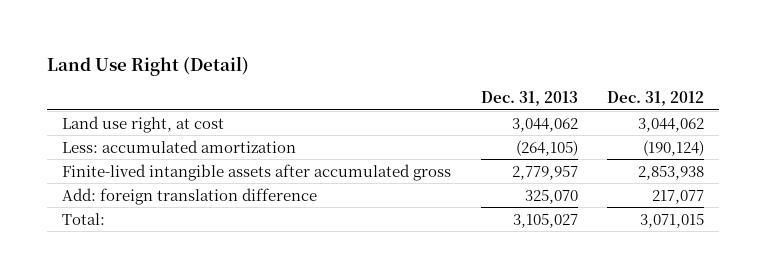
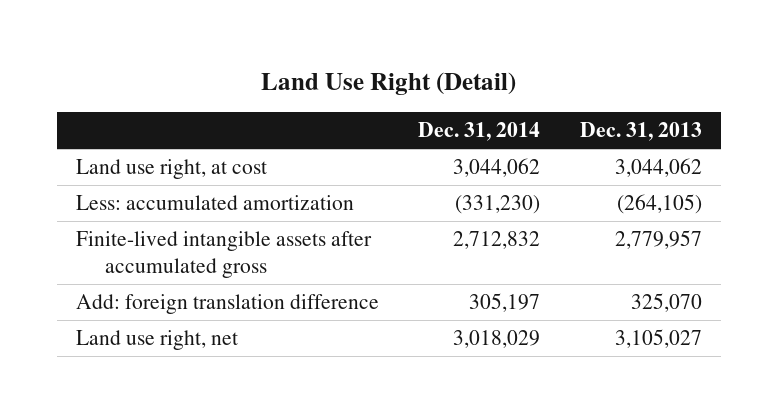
[607,91,705,107] Dec. 31, 2012 -> none
none -> [418,122,541,142] Dec. 31, 2014
[62,212,106,225] Total: -> [76,330,239,351] Land use right, net

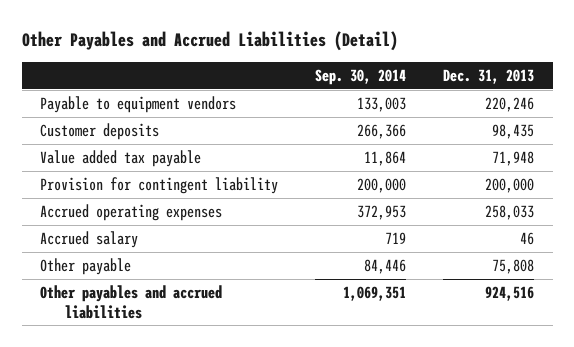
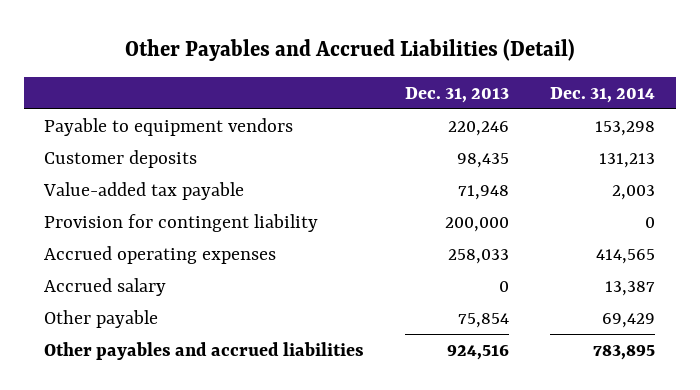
[315,68,407,85] Sep. 30, 2014 -> none
none -> [550,86,656,103] Dec. 31, 2014
[40,149,202,167] Value added tax payable -> [43,181,245,200] Value-added tax payable
[520,231,535,245] 46 -> [499,280,510,292] 0
[492,258,535,274] 75,808 -> [458,312,510,328] 75,854

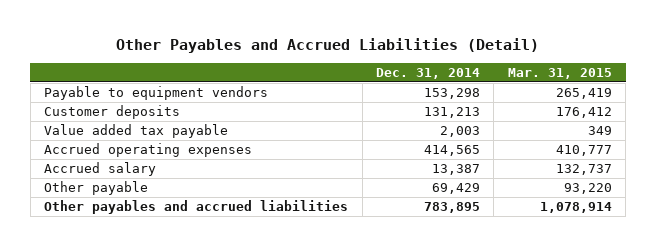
[405,86,510,103] Dec. 31, 2013 -> none
none -> [507,68,612,80] Mar. 31, 2015
[44,213,319,232] Provision for contingent liability -> none
[43,181,245,200] Value-added tax payable -> [44,124,229,139] Value added tax payable

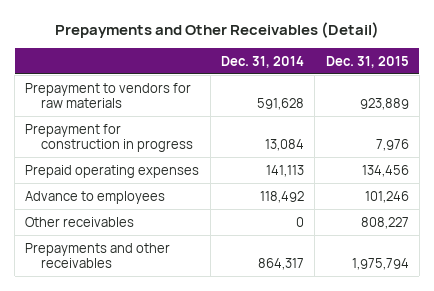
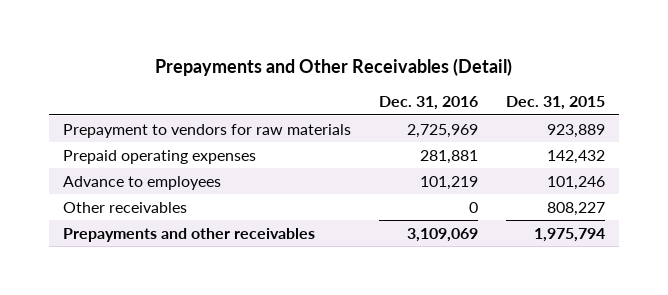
[221,55,305,68] Dec. 31, 2014 -> none
none -> [378,96,478,111] Dec. 31, 2016
[25,123,194,153] Prepayment for construction in progress -> none
[361,164,409,177] 134,456 -> [546,149,605,164] 142,432

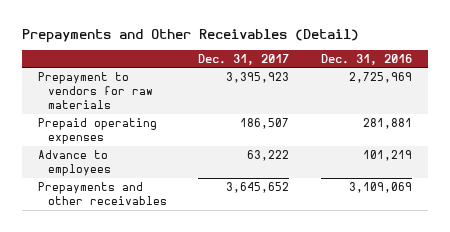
[505,96,605,111] Dec. 31, 2015 -> none
none -> [198,53,290,65] Dec. 31, 2017
[62,201,187,213] Other receivables -> none

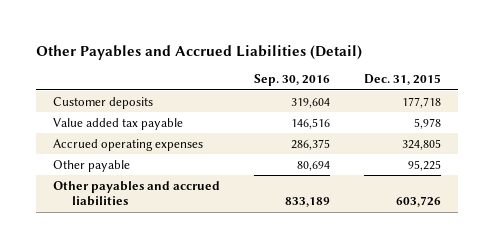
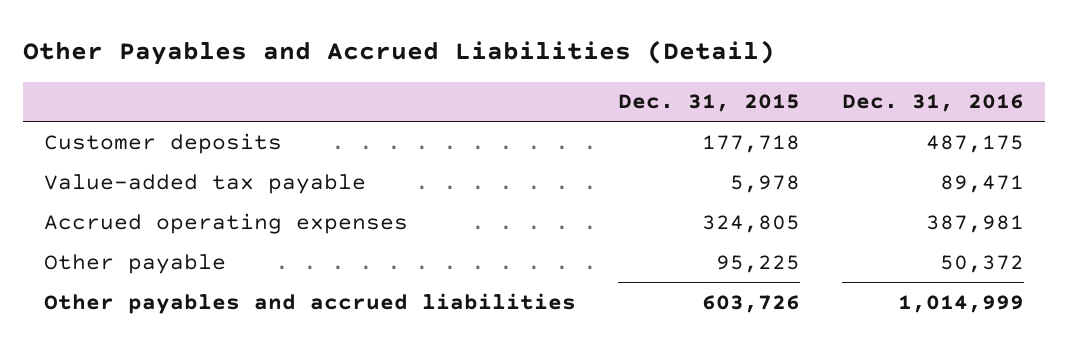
[254,74,331,87] Sep. 30, 2016 -> none
none -> [842,94,1025,113] Dec. 31, 2016
[52,117,183,130] Value added tax payable -> [43,173,366,194] Value-added tax payable

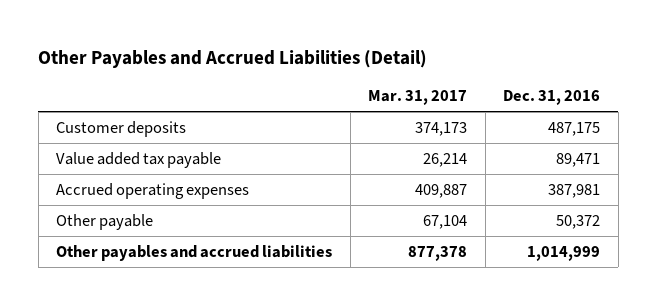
[617,94,800,113] Dec. 31, 2015 -> none
none -> [368,90,468,106] Mar. 31, 2017
[43,173,366,194] Value-added tax payable -> [56,151,222,168] Value added tax payable

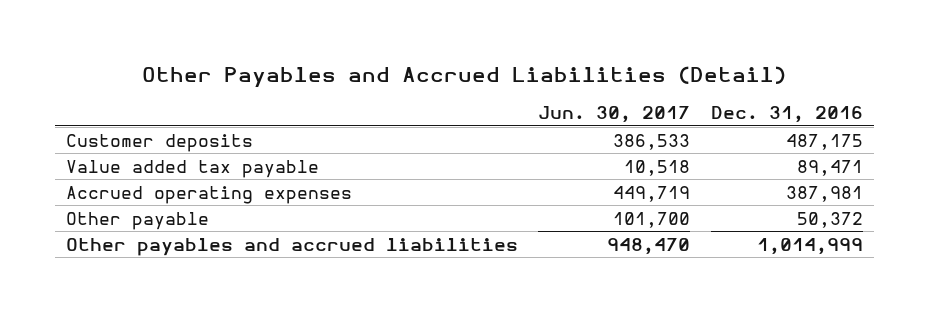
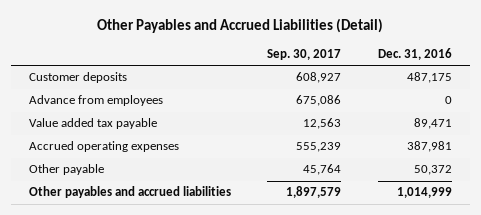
[538,106,691,124] Jun. 30, 2017 -> none
none -> [267,48,342,60] Sep. 30, 2017
none -> [28,95,163,107] Advance from employees

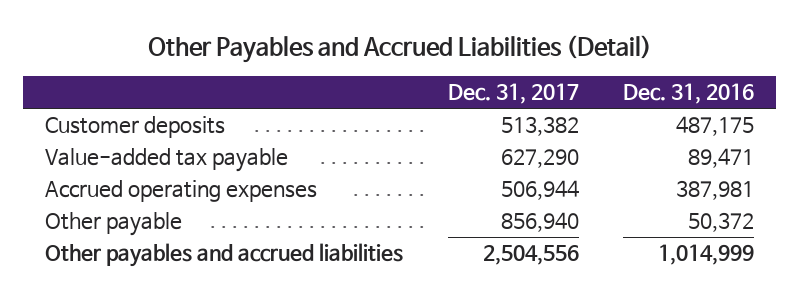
[267,48,342,60] Sep. 30, 2017 -> none
none -> [447,83,579,105] Dec. 31, 2017
[28,95,163,107] Advance from employees -> none
[28,118,157,130] Value added tax payable -> [45,148,289,173] Value-added tax payable

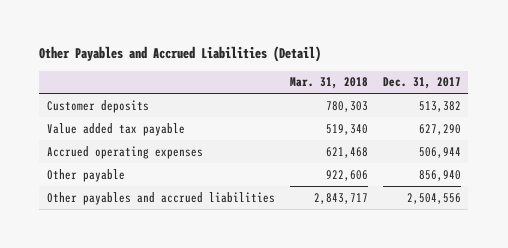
[622,83,754,105] Dec. 31, 2016 -> none
none -> [289,77,368,90] Mar. 31, 2018
[45,148,289,173] Value-added tax payable -> [46,122,185,136] Value added tax payable

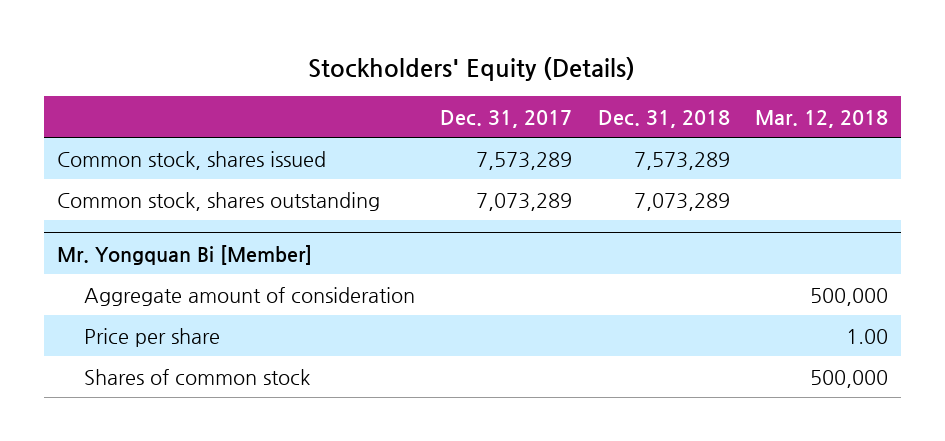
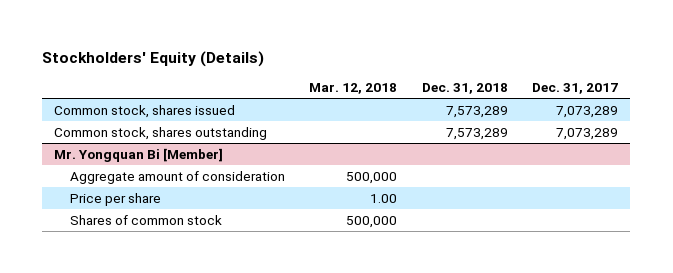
[476,151,573,170] 7,573,289 -> [556,105,619,118] 7,073,289
[633,192,730,211] 7,073,289 -> [445,127,508,140] 7,573,289

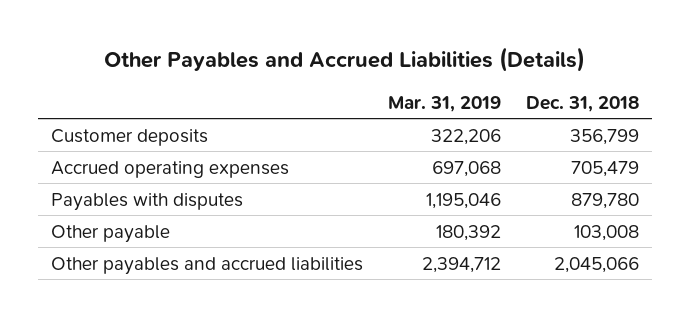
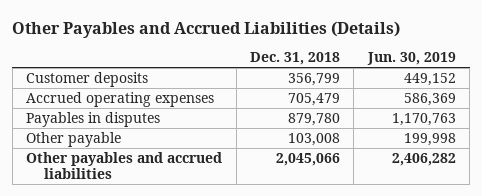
[387,95,501,112] Mar. 31, 2019 -> none
none -> [366,52,456,66] Jun. 30, 2019
[50,192,243,211] Payables with disputes -> [26,111,161,127] Payables in disputes

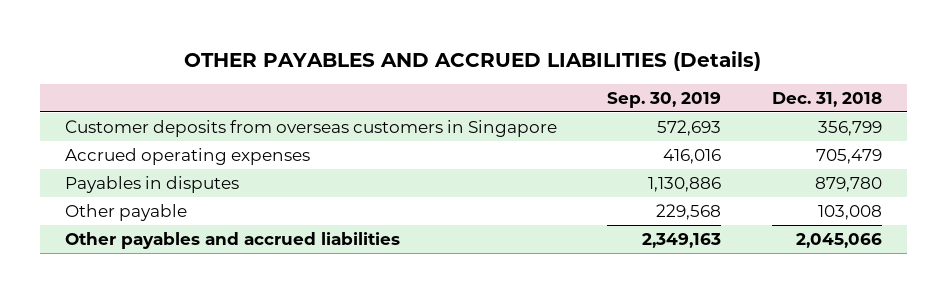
[12,20,401,38] Other Payables and Accrued Liabilities (Details) -> [184,50,762,71] OTHER PAYABLES AND ACCRUED LIABILITIES (Details)
[366,52,456,66] Jun. 30, 2019 -> none
none -> [607,91,722,108] Sep. 30, 2019
[26,71,149,87] Customer deposits -> [65,119,558,137] Customer deposits from overseas customers in Singapore

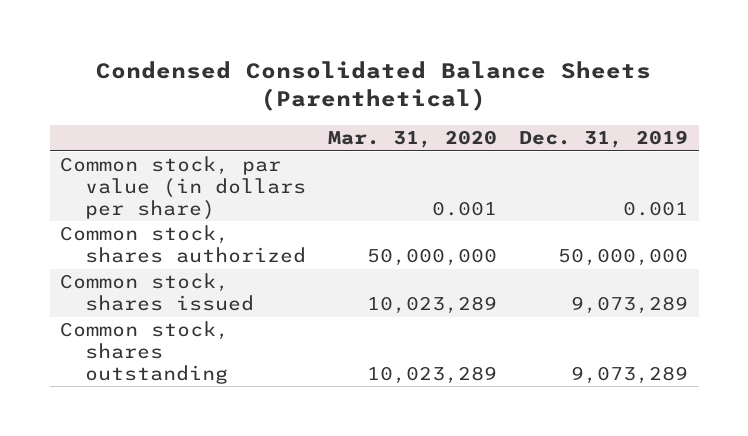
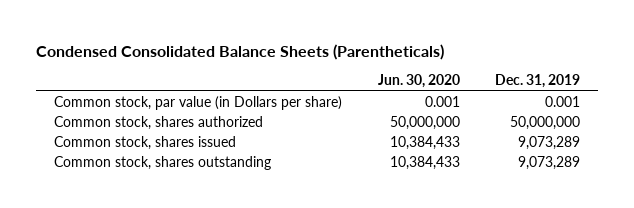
[96,61,652,112] Condensed Consolidated Balance Sheets (Parenthetical) -> [35,43,444,60] Condensed Consolidated Balance Sheets (Parentheticals)
[328,130,498,149] Mar. 31, 2020 -> none
none -> [377,74,460,89] Jun. 30, 2020
[60,156,307,220] Common stock, par value (in dollars per share) -> [53,96,342,111] Common stock, par value (in Dollars per share)

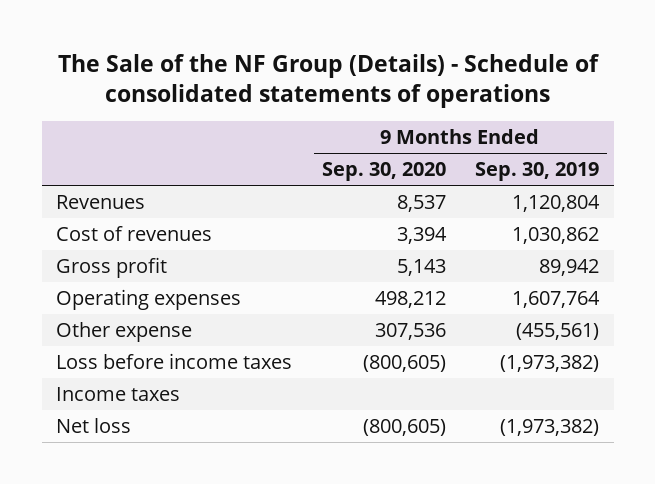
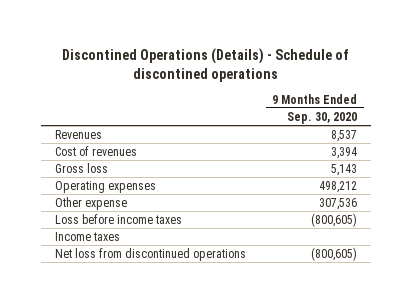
[57,53,599,108] The Sale of the NF Group (Details) - Schedule of consolidated statements of operations -> [61,47,349,82] Discontined Operations (Details) - Schedule of discontined operations
[475,162,600,182] Sep. 30, 2019 -> none
[56,256,168,278] Gross profit -> [54,162,108,173] Gross loss
[56,417,132,433] Net loss -> [54,247,246,261] Net loss from discontinued operations

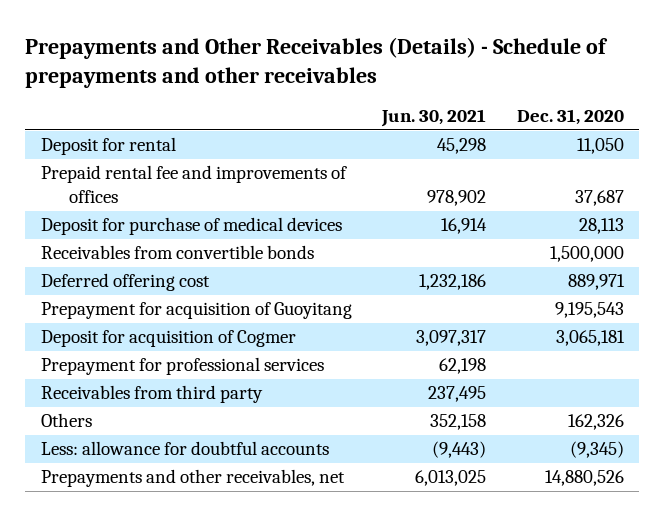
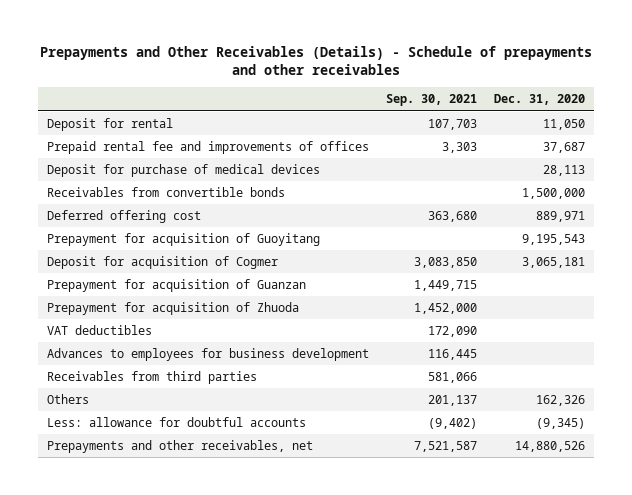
[381,108,487,127] Jun. 30, 2021 -> none
none -> [385,94,477,107] Sep. 30, 2021
[40,357,324,376] Prepayment for professional services -> none
none -> [46,278,306,292] Prepayment for acquisition of Guanzan
none -> [46,301,299,315] Prepayment for acquisition of Zhuoda
none -> [46,324,152,335] VAT deductibles
none -> [46,347,369,361] Advances to employees for business development
[40,385,263,404] Receivables from third party -> [46,370,257,384] Receivables from third parties

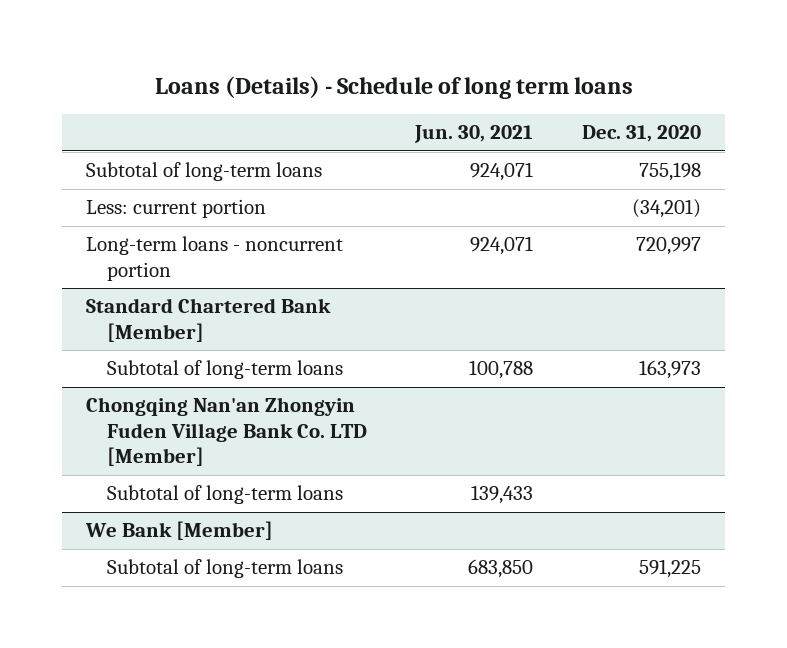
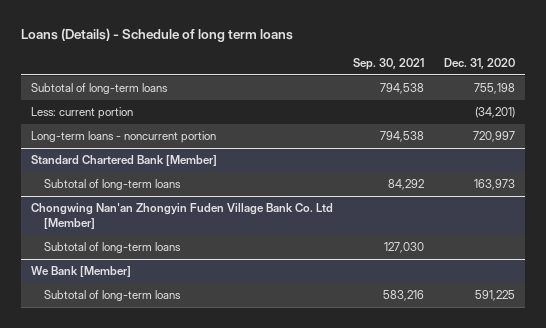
[414,125,534,144] Jun. 30, 2021 -> none
none -> [352,57,424,70] Sep. 30, 2021
[86,397,367,467] Chongqing Nan'an Zhongyin Fuden Village Bank Co. LTD [Member] -> [30,203,333,229] Chongwing Nan'an Zhongyin Fuden Village Bank Co. Ltd [Member]

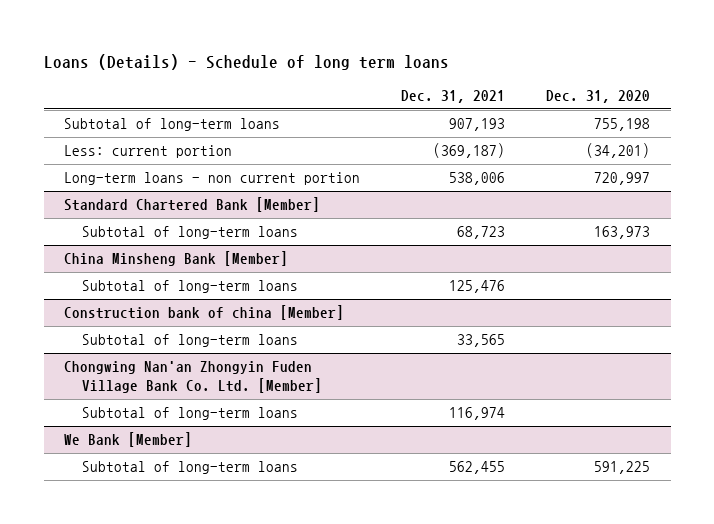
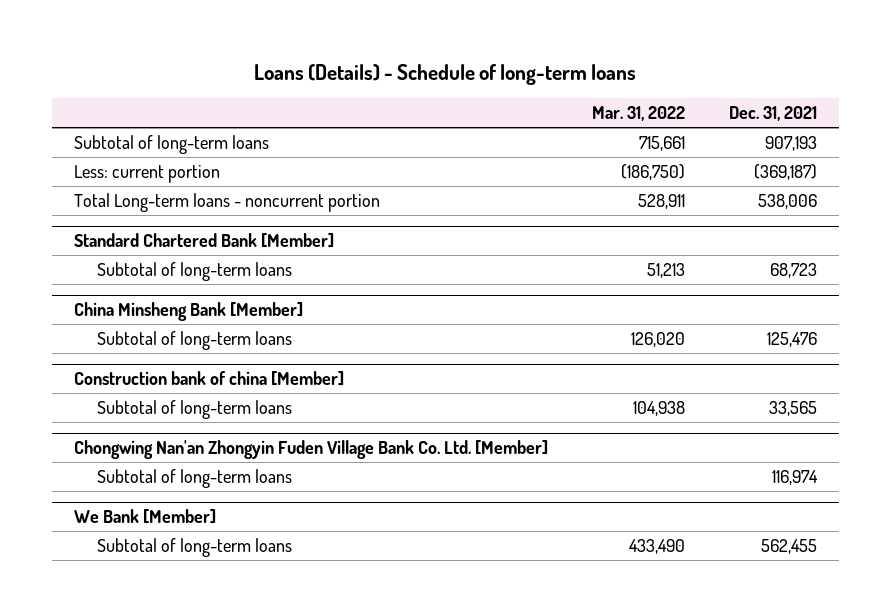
[43,53,449,70] Loans (Details) - Schedule of long term loans -> [254,64,637,86] Loans (Details) - Schedule of long-term loans
[546,89,651,103] Dec. 31, 2020 -> none
none -> [591,106,685,122] Mar. 31, 2022
[64,172,361,186] Long-term loans - non current portion -> [73,193,380,213] Total Long-term loans - noncurrent portion

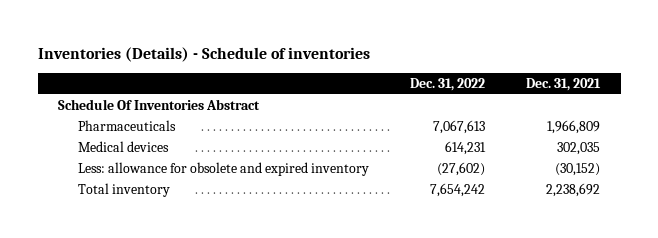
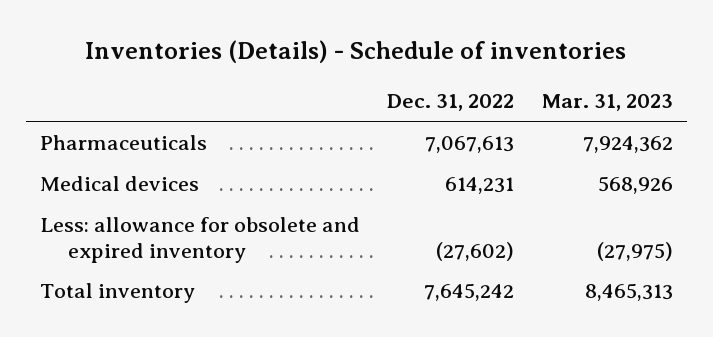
[526,77,602,91] Dec. 31, 2021 -> none
none -> [542,94,674,112] Mar. 31, 2023
[58,99,261,111] Schedule Of Inventories Abstract -> none
[430,183,486,198] 7,654,242 -> [424,282,515,301] 7,645,242

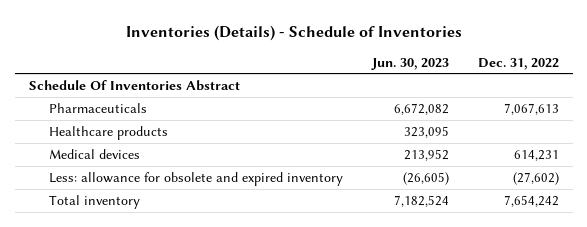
[85,39,627,63] Inventories (Details) - Schedule of inventories -> [125,24,462,41] Inventories (Details) - Schedule of Inventories
[542,94,674,112] Mar. 31, 2023 -> none
none -> [370,57,449,70] Jun. 30, 2023
none -> [28,79,240,91] Schedule Of Inventories Abstract
none -> [49,125,169,140] Healthcare products
[424,282,515,301] 7,645,242 -> [503,194,559,207] 7,654,242

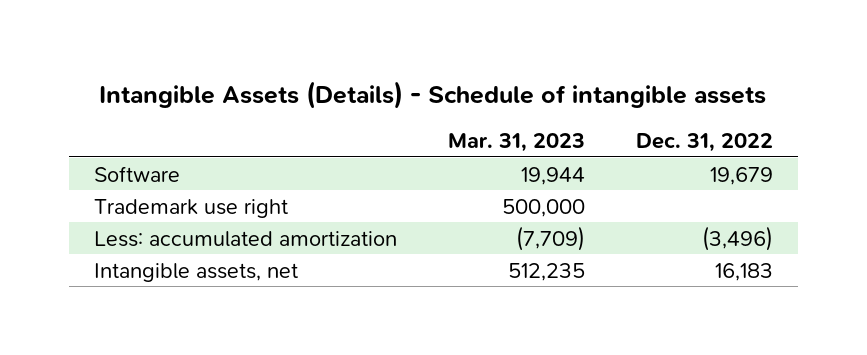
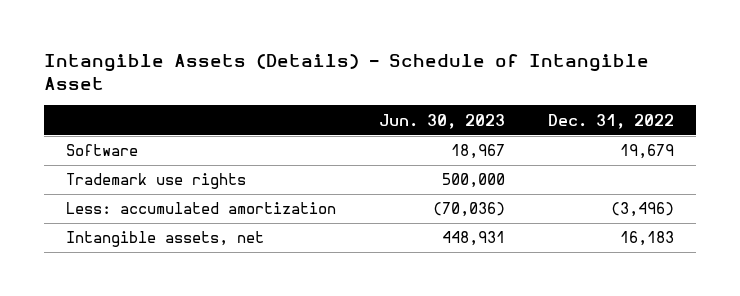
[99,80,767,109] Intangible Assets (Details) - Schedule of intangible assets -> [44,54,650,91] Intangible Assets (Details) - Schedule of Intangible Asset
[447,133,585,153] Mar. 31, 2023 -> none
none -> [378,113,505,129] Jun. 30, 2023
[94,198,289,218] Trademark use right -> [65,173,246,190] Trademark use rights

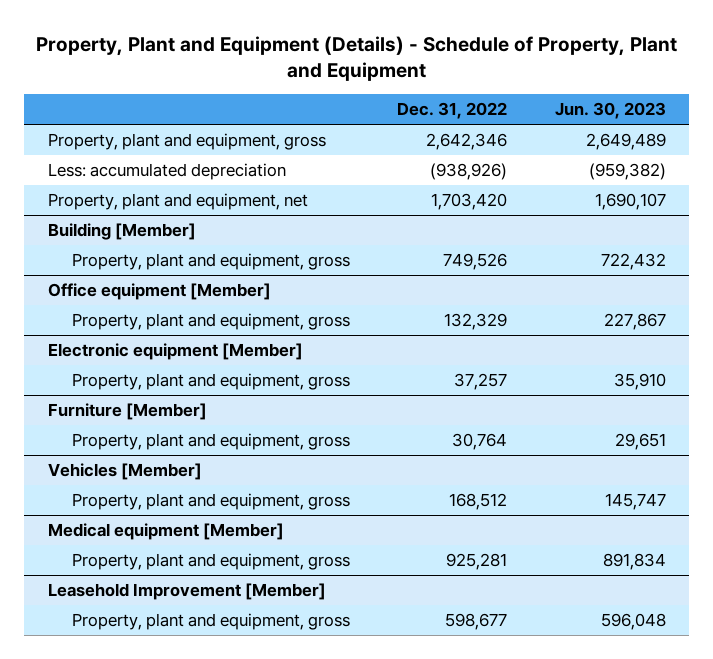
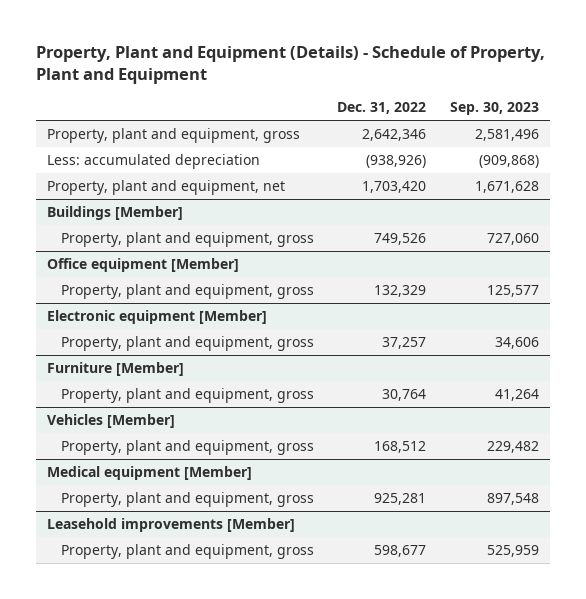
[554,102,666,120] Jun. 30, 2023 -> none
none -> [449,102,539,116] Sep. 30, 2023
[47,222,196,240] Building [Member] -> [47,206,184,221] Buildings [Member]
[47,582,326,600] Leasehold Improvement [Member] -> [47,518,296,533] Leasehold improvements [Member]

